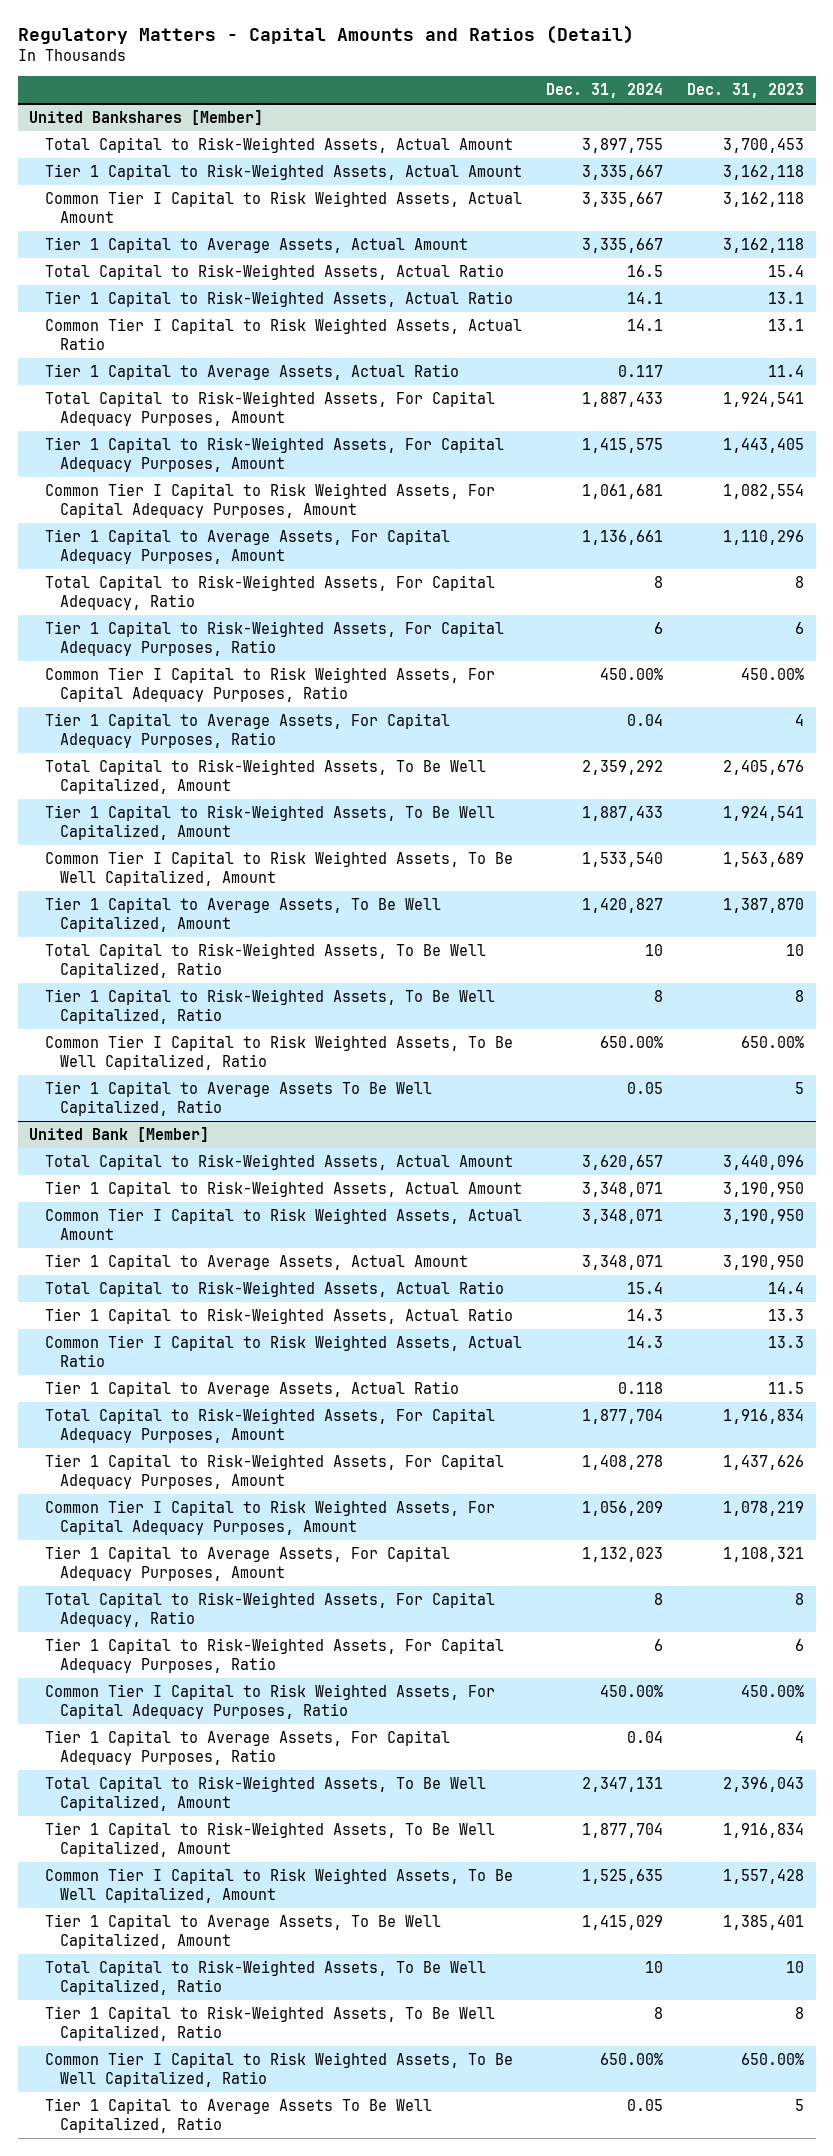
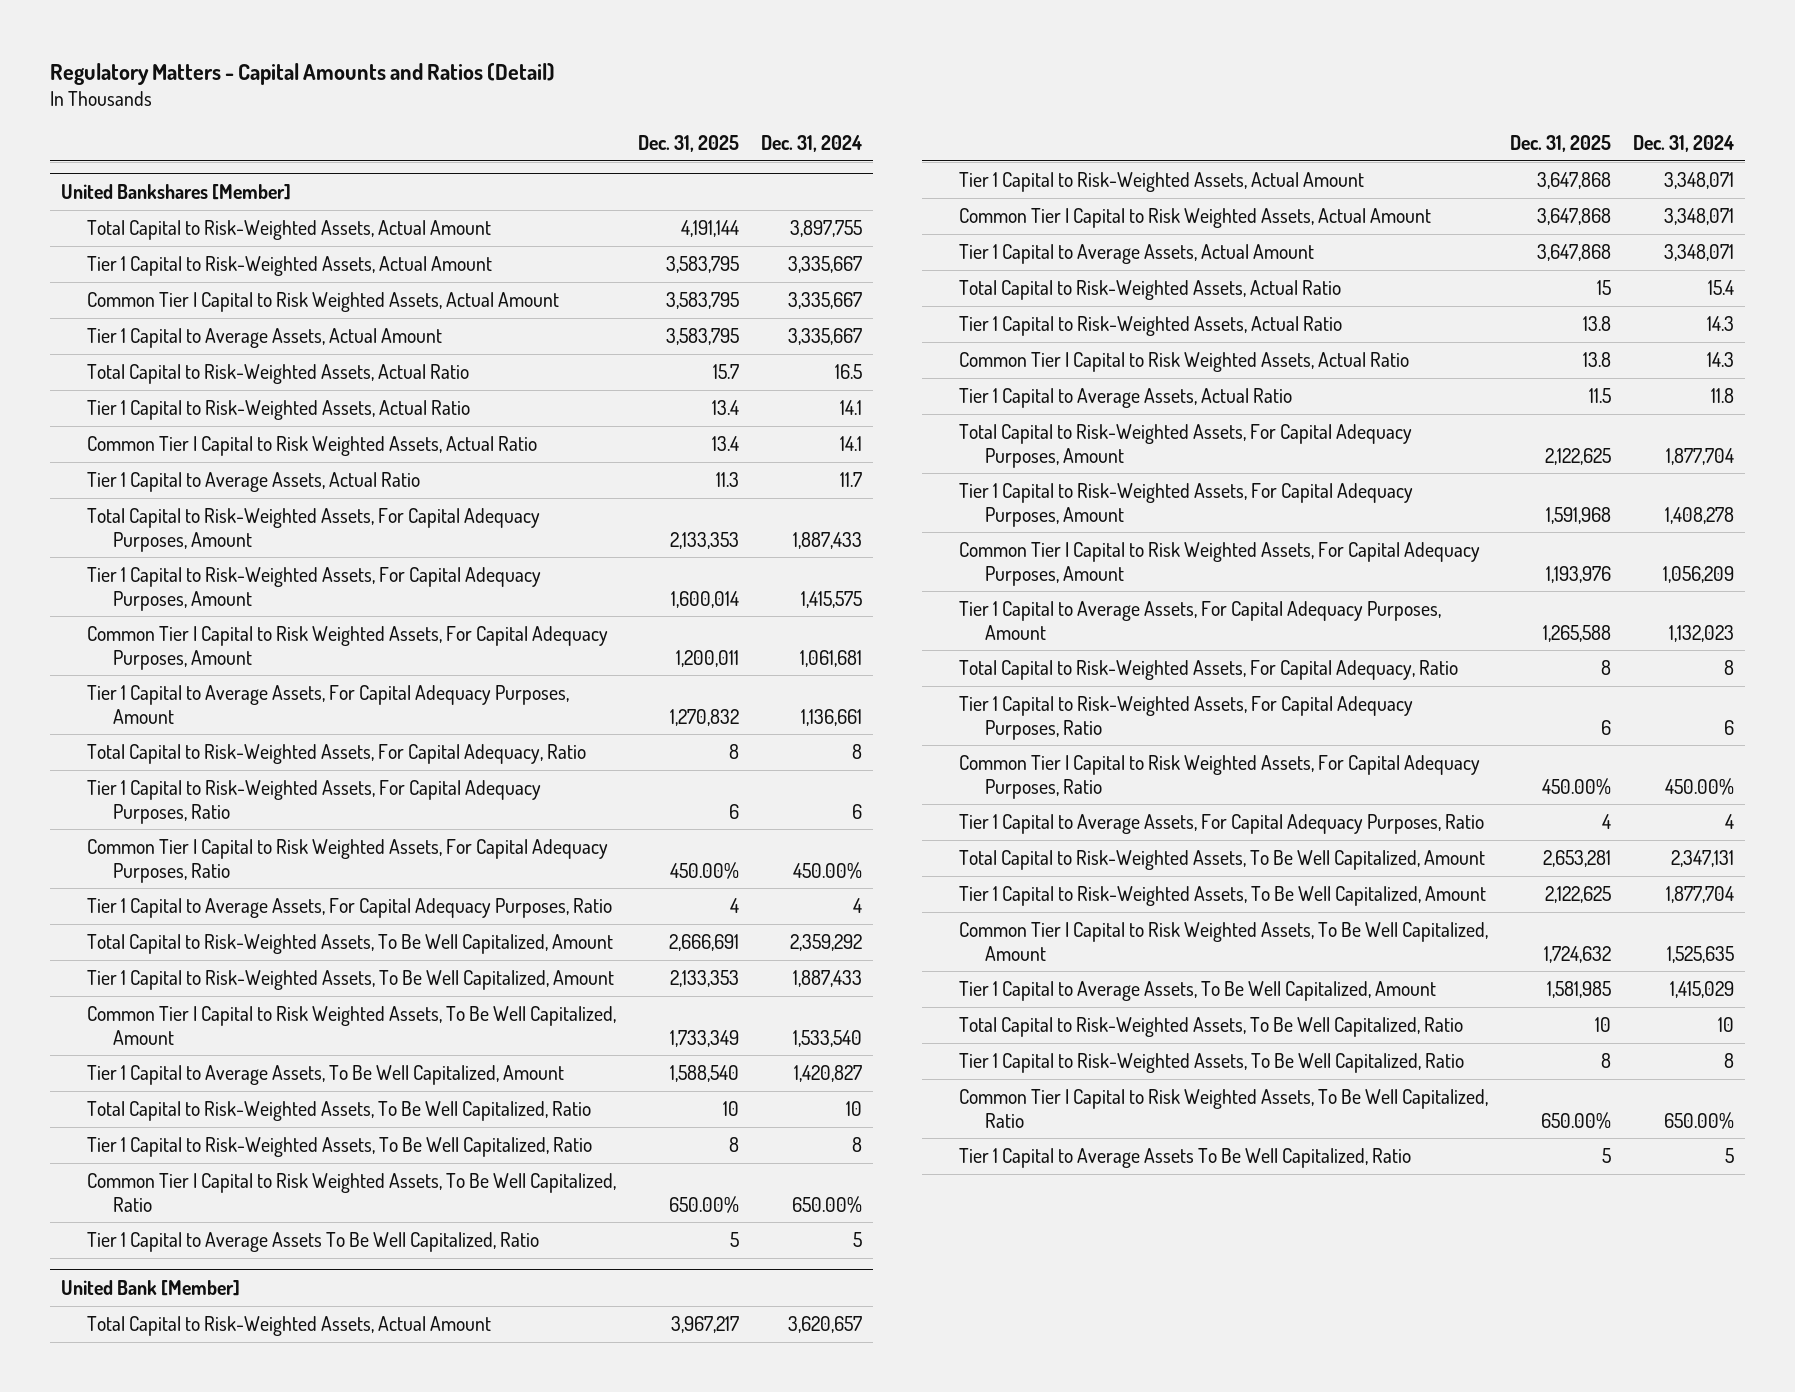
[686,83,804,99] Dec. 31, 2023 -> none
none -> [638,135,740,153] Dec. 31, 2025
[617,365,663,378] 0.117 -> [840,471,863,487] 11.7
[626,714,663,727] 0.04 -> [853,897,863,913] 4
[626,1082,663,1095] 0.05 -> [853,1231,863,1247] 5
[617,1382,663,1395] 0.118 -> [1711,387,1735,403] 11.8
[626,1731,663,1744] 0.04 -> [1725,813,1735,829] 4
[626,2099,663,2112] 0.05 -> [1725,1147,1735,1163] 5

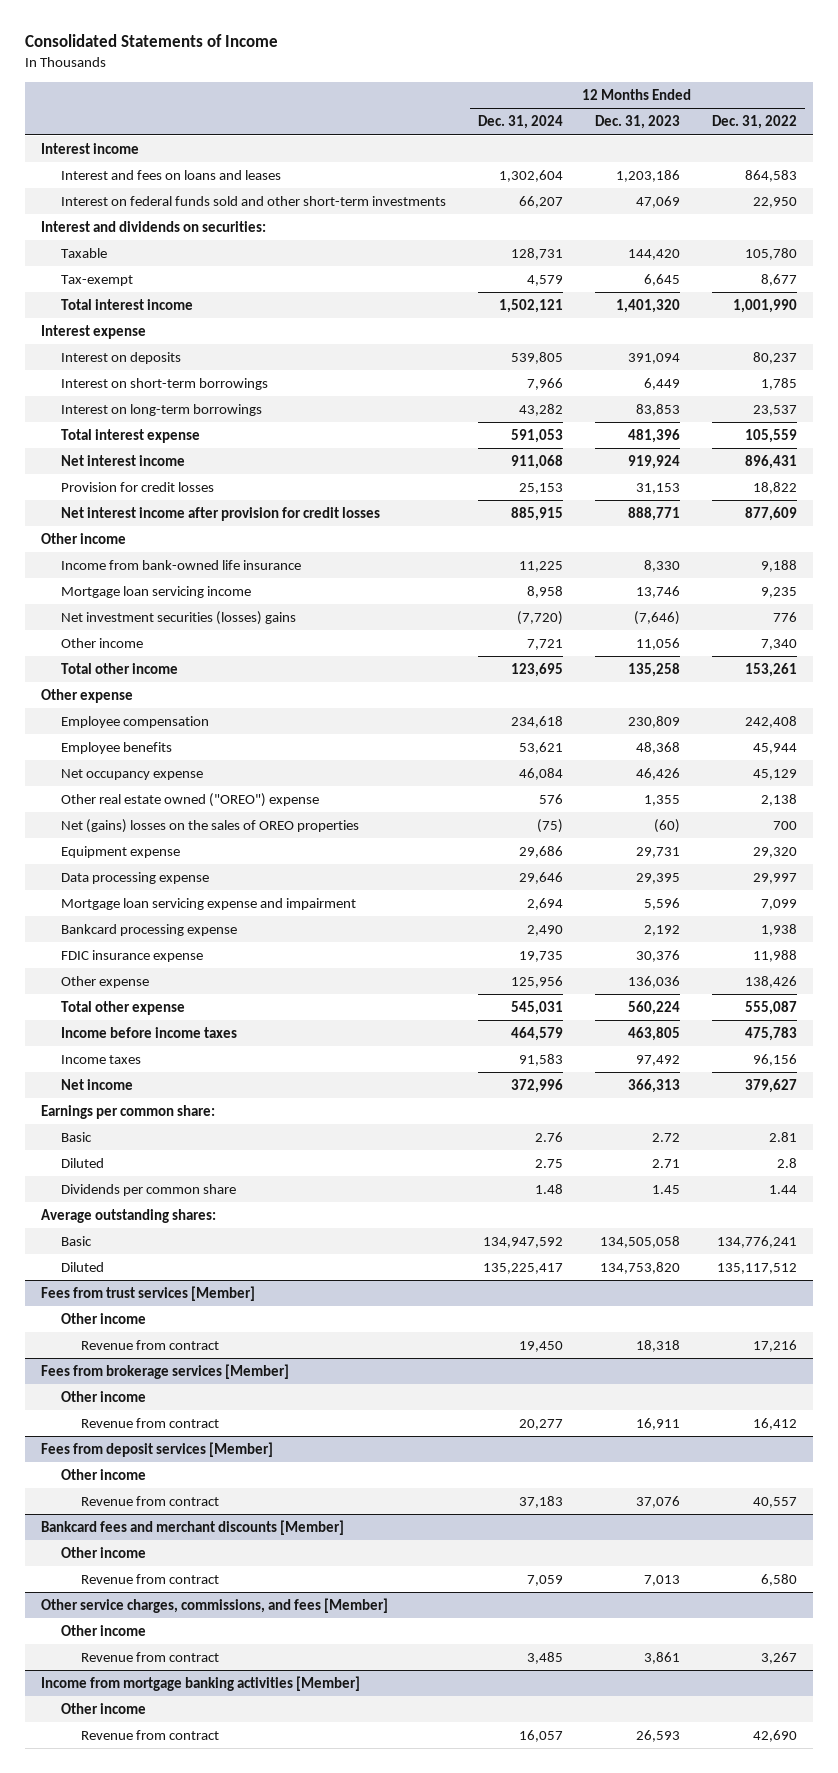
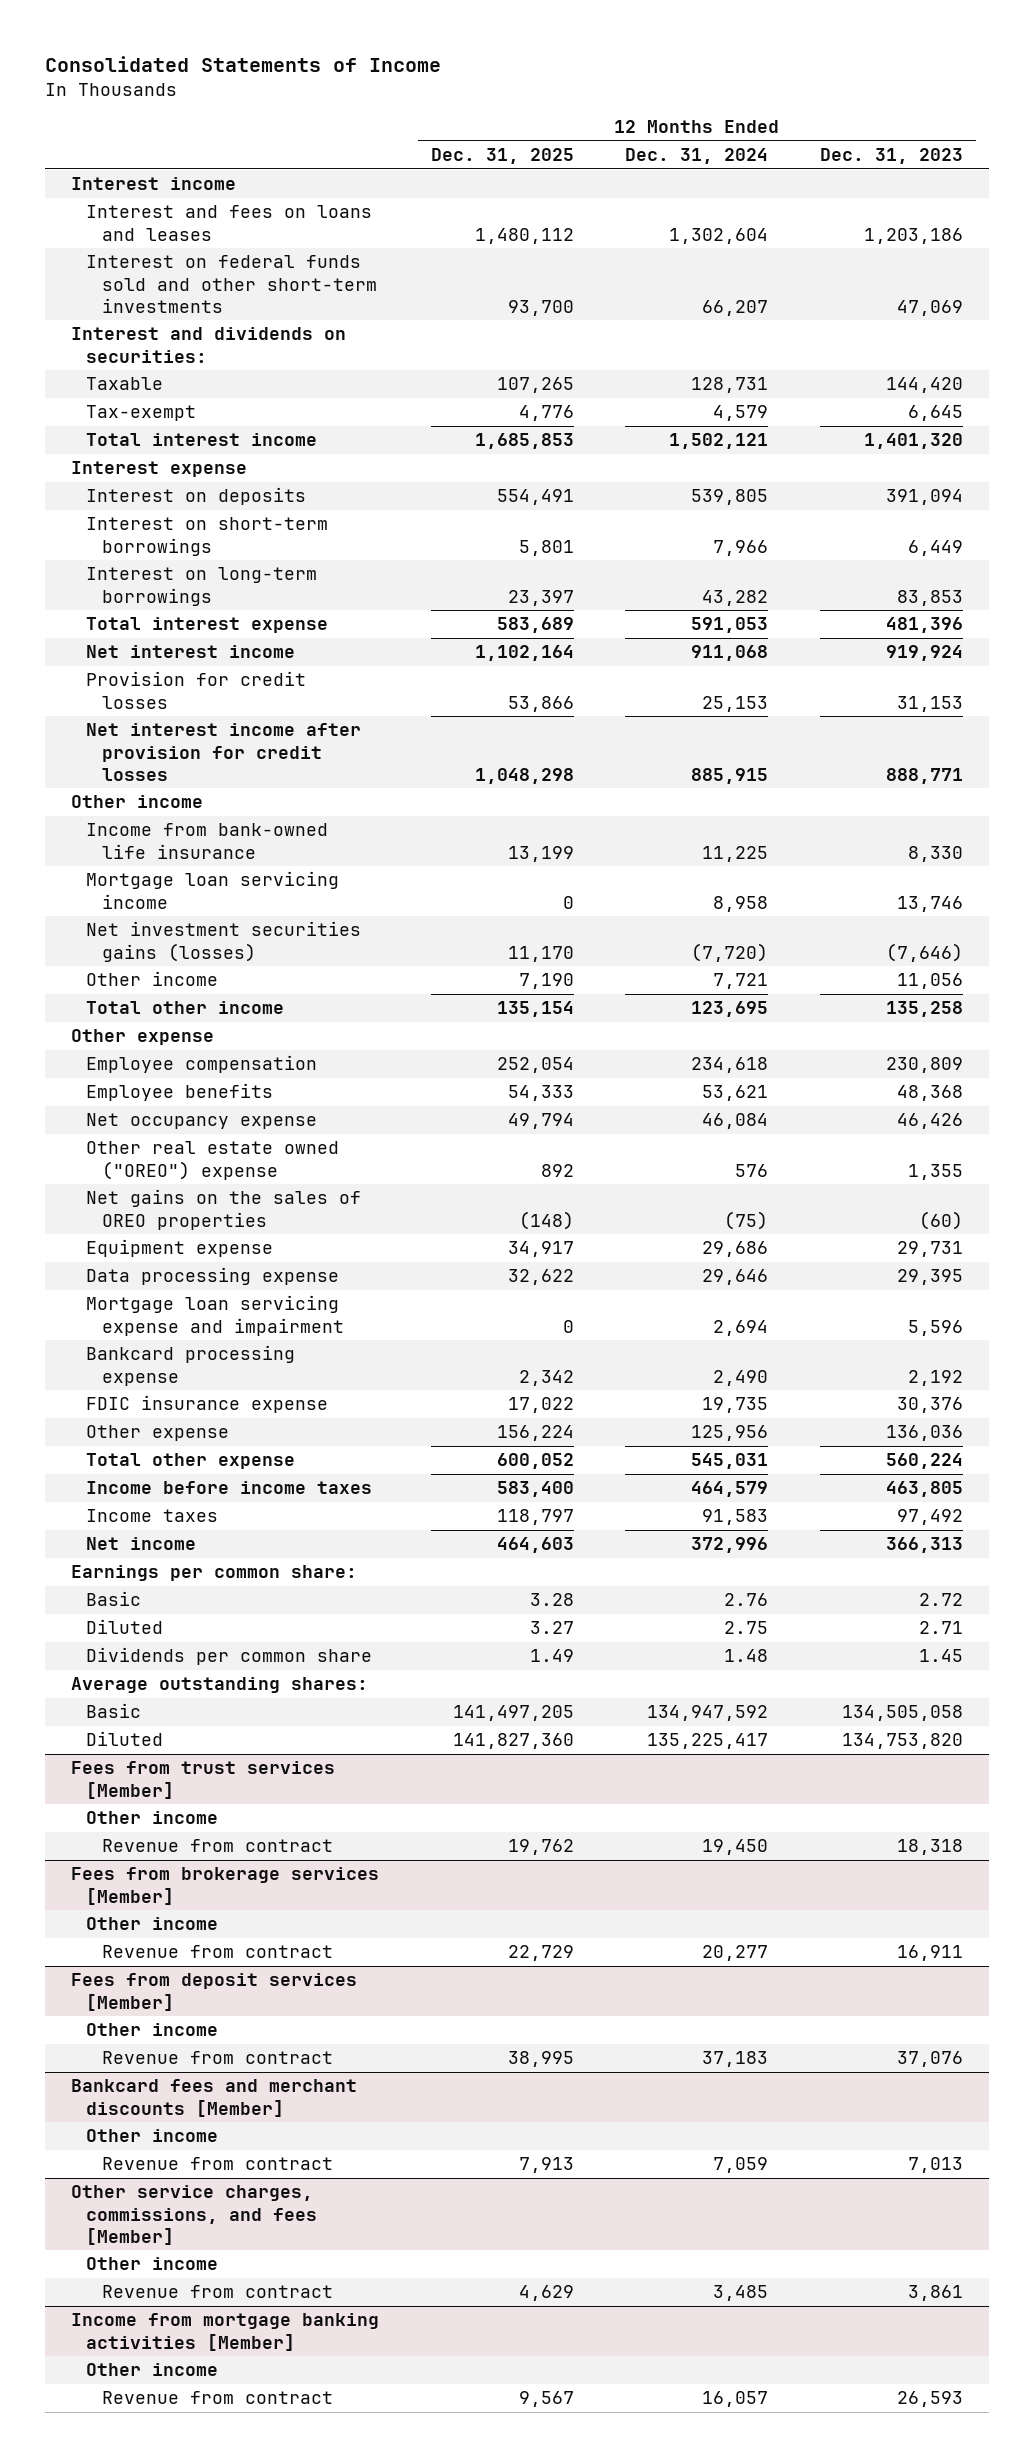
[712,115,798,130] Dec. 31, 2022 -> none
none -> [430,148,574,165] Dec. 31, 2025
[60,610,296,625] Net investment securities (losses) gains -> [86,921,362,962] Net investment securities gains (losses)
[60,818,359,833] Net (gains) losses on the sales of OREO properties -> [86,1189,362,1230] Net gains on the sales of OREO properties

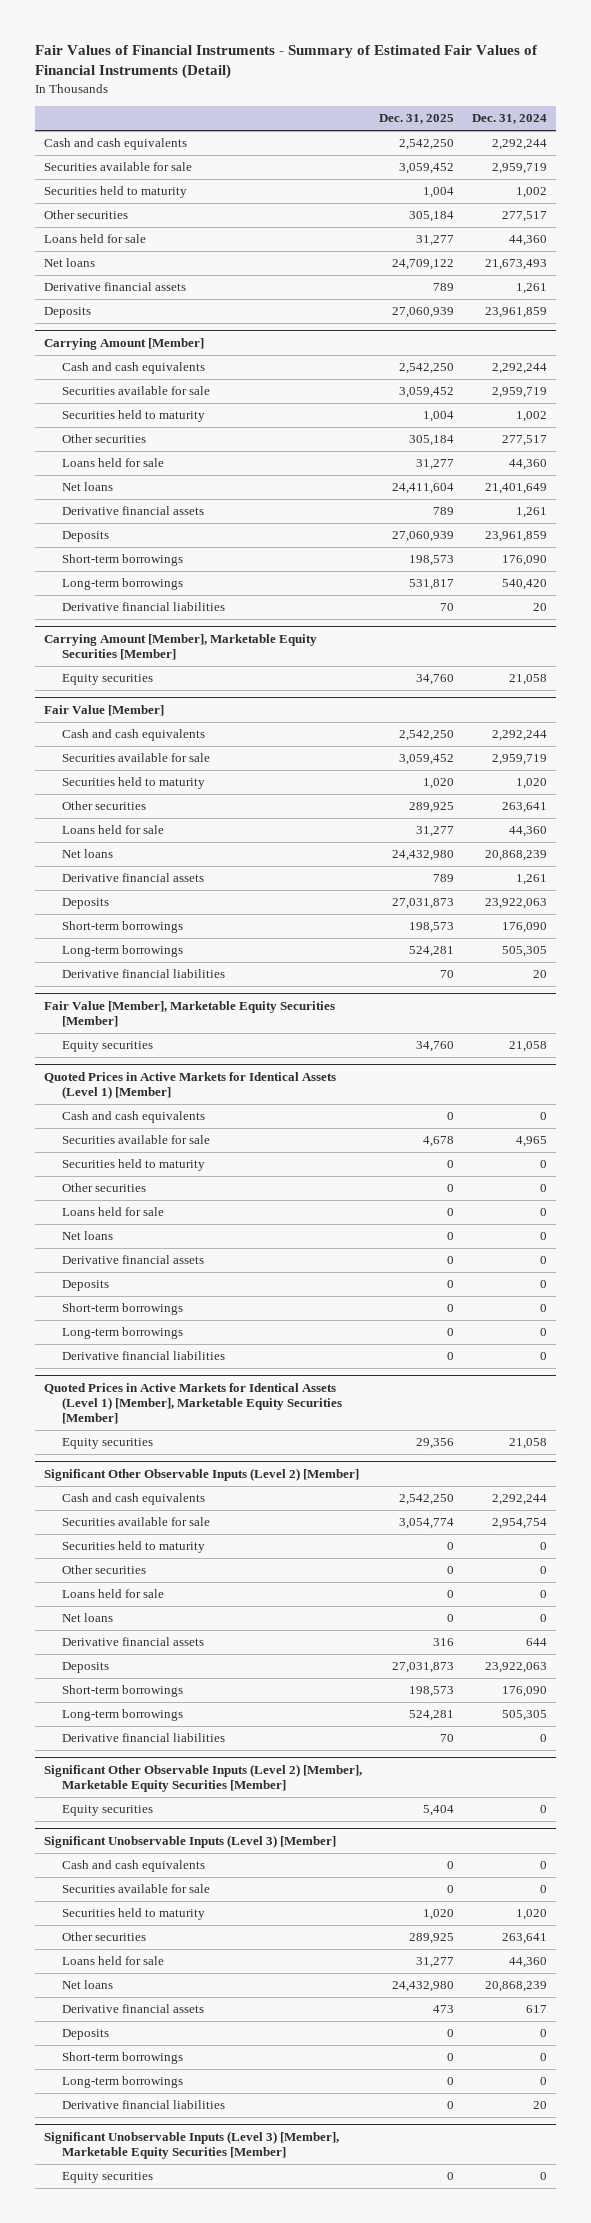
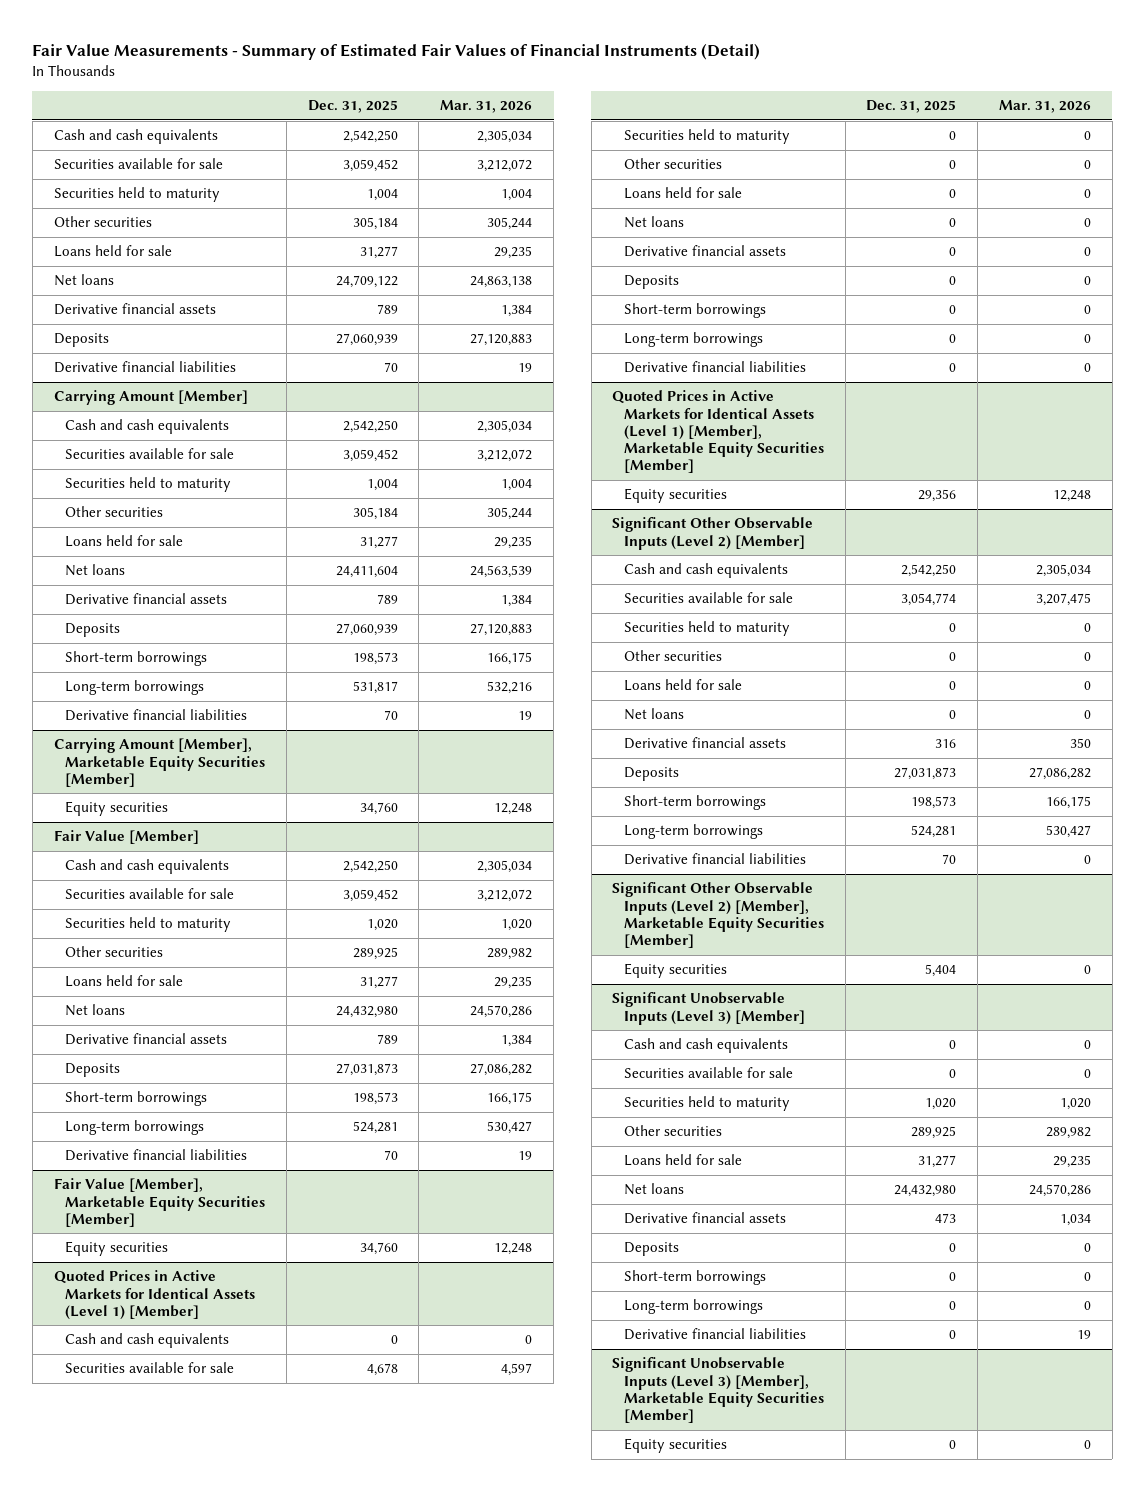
[34,45,538,80] Fair Values of Financial Instruments - Summary of Estimated Fair Values of Financial Instruments (Detail) -> [32,42,761,60] Fair Value Measurements - Summary of Estimated Fair Values of Financial Instruments (Detail)
[471,114,547,125] Dec. 31, 2024 -> none
none -> [440,99,533,113] Mar. 31, 2026
none -> [53,361,236,374] Derivative financial liabilities

